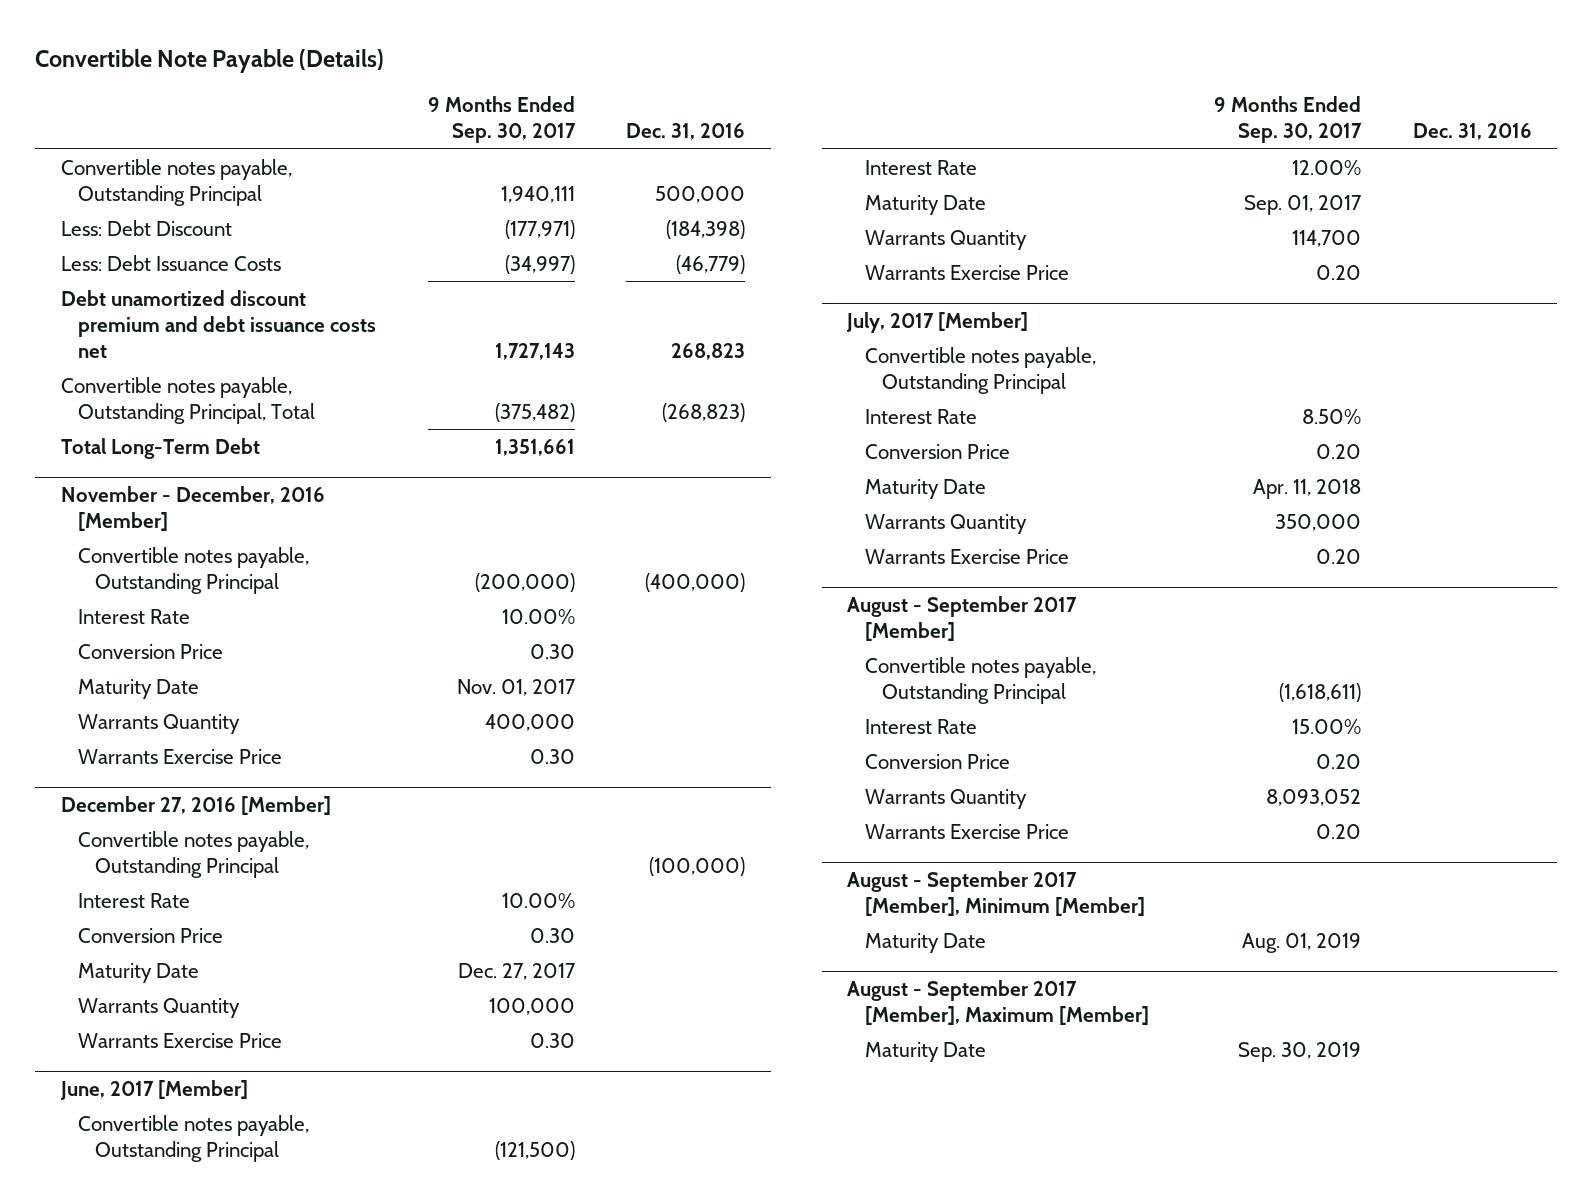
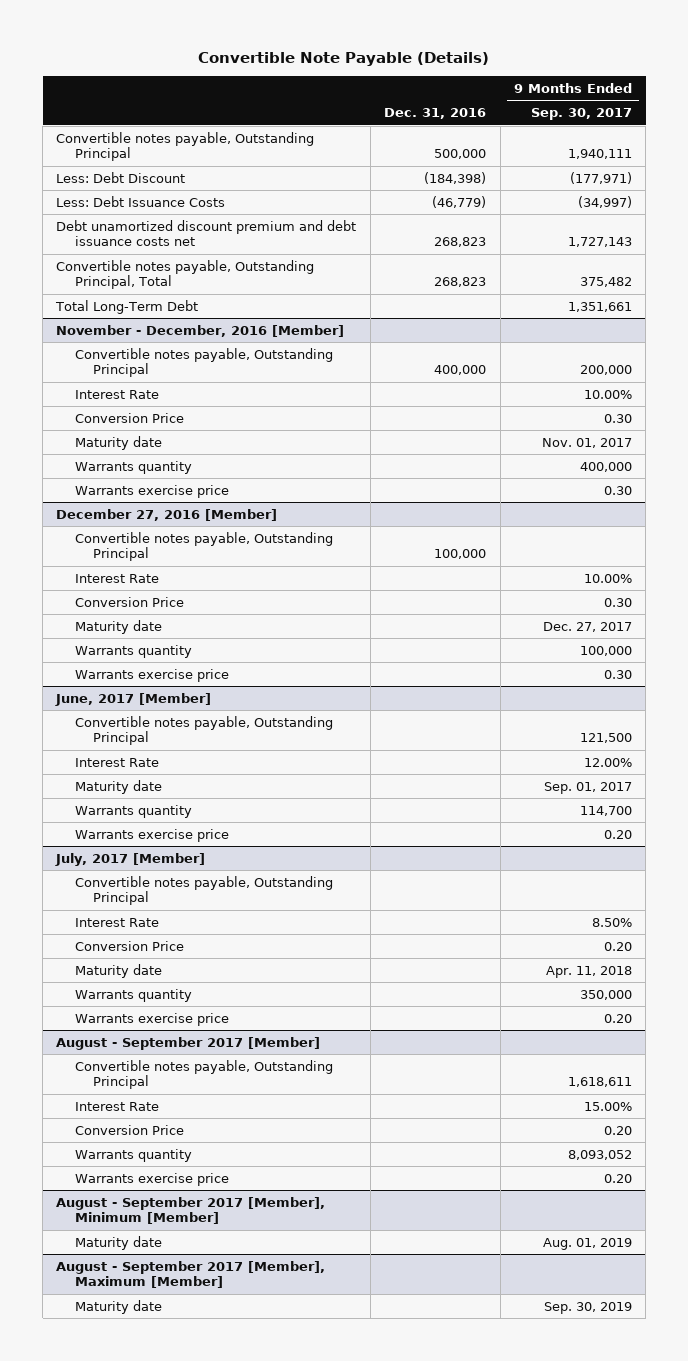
[494,402,575,422] (375,482) -> [579,277,632,288] 375,482
[662,402,746,422] (268,823) -> [434,277,487,288] 268,823
[474,572,575,592] (200,000) -> [579,365,632,376] 200,000
[645,572,746,592] (400,000) -> [434,365,487,376] 400,000
[78,678,200,699] Maturity Date -> [74,435,162,450] Maturity date
[78,713,241,734] Warrants Quantity -> [74,460,192,474] Warrants quantity
[78,748,283,764] Warrants Exercise Price -> [74,484,229,498] Warrants exercise price
[649,856,746,876] (100,000) -> [434,549,487,560] 100,000
[78,962,200,983] Maturity Date -> [74,619,162,634] Maturity date
[78,997,241,1018] Warrants Quantity -> [74,644,192,658] Warrants quantity
[78,1032,283,1048] Warrants Exercise Price -> [74,668,229,682] Warrants exercise price
[494,1140,575,1160] (121,500) -> [579,733,632,744] 121,500
[864,194,986,215] Maturity Date -> [74,779,162,794] Maturity date
[864,229,1027,250] Warrants Quantity -> [74,804,192,818] Warrants quantity
[864,264,1069,280] Warrants Exercise Price -> [74,828,229,842] Warrants exercise price
[864,478,986,499] Maturity Date -> [74,963,162,978] Maturity date
[864,513,1027,534] Warrants Quantity -> [74,988,192,1002] Warrants quantity
[864,548,1069,564] Warrants Exercise Price -> [74,1012,229,1026] Warrants exercise price
[1279,682,1362,702] (1,618,611) -> [567,1077,632,1088] 1,618,611
[864,788,1027,809] Warrants Quantity -> [74,1148,192,1162] Warrants quantity
[864,823,1069,839] Warrants Exercise Price -> [74,1172,229,1186] Warrants exercise price
[864,932,986,953] Maturity Date -> [74,1235,162,1250] Maturity date
[864,1041,986,1062] Maturity Date -> [74,1299,162,1314] Maturity date

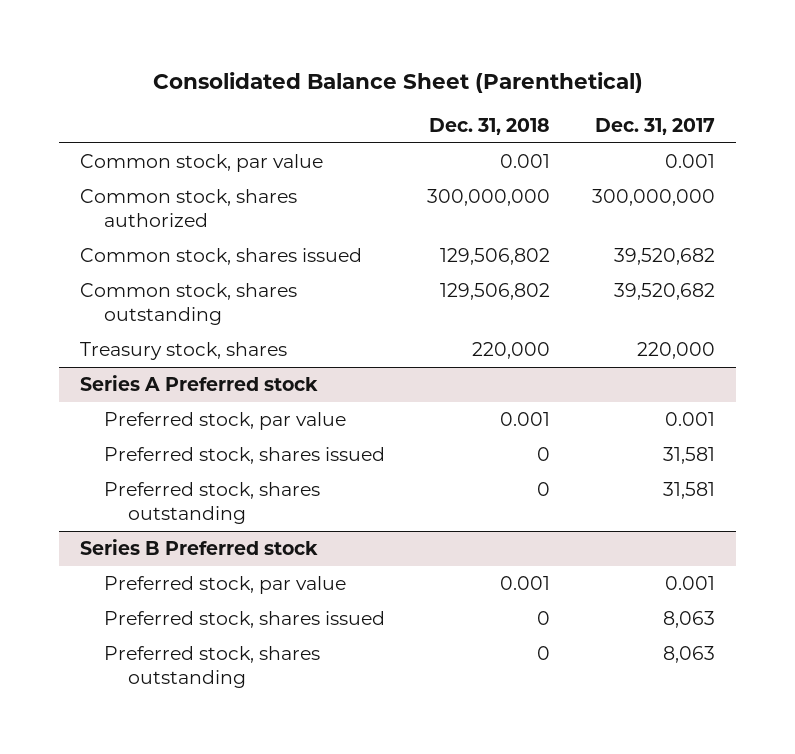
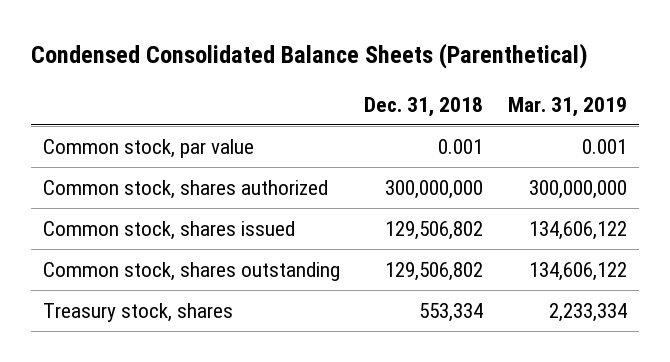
[152,71,643,93] Consolidated Balance Sheet (Parenthetical) -> [30,42,588,69] Condensed Consolidated Balance Sheets (Parenthetical)
[595,117,716,135] Dec. 31, 2017 -> none
none -> [507,96,627,117] Mar. 31, 2019
[80,375,319,392] Series A Preferred stock -> none
[104,412,347,431] Preferred stock, par value -> none
[104,447,386,465] Preferred stock, shares issued -> none
[104,482,321,525] Preferred stock, shares outstanding -> none
[80,539,319,556] Series B Preferred stock -> none
[104,576,347,595] Preferred stock, par value -> none
[104,611,386,629] Preferred stock, shares issued -> none
[104,646,321,689] Preferred stock, shares outstanding -> none
[472,342,551,360] 220,000 -> [419,302,484,322] 553,334

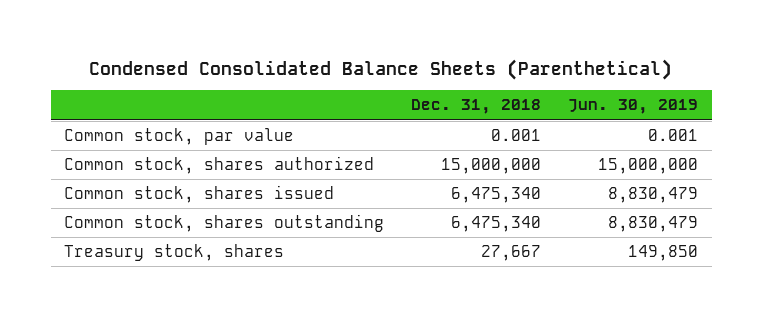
[507,96,627,117] Mar. 31, 2019 -> none
none -> [568,99,699,115] Jun. 30, 2019
[385,179,484,199] 300,000,000 -> [441,158,542,175] 15,000,000
[385,220,484,240] 129,506,802 -> [451,187,542,204] 6,475,340
[385,261,484,281] 129,506,802 -> [451,216,542,233] 6,475,340
[419,302,484,322] 553,334 -> [481,245,542,262] 27,667

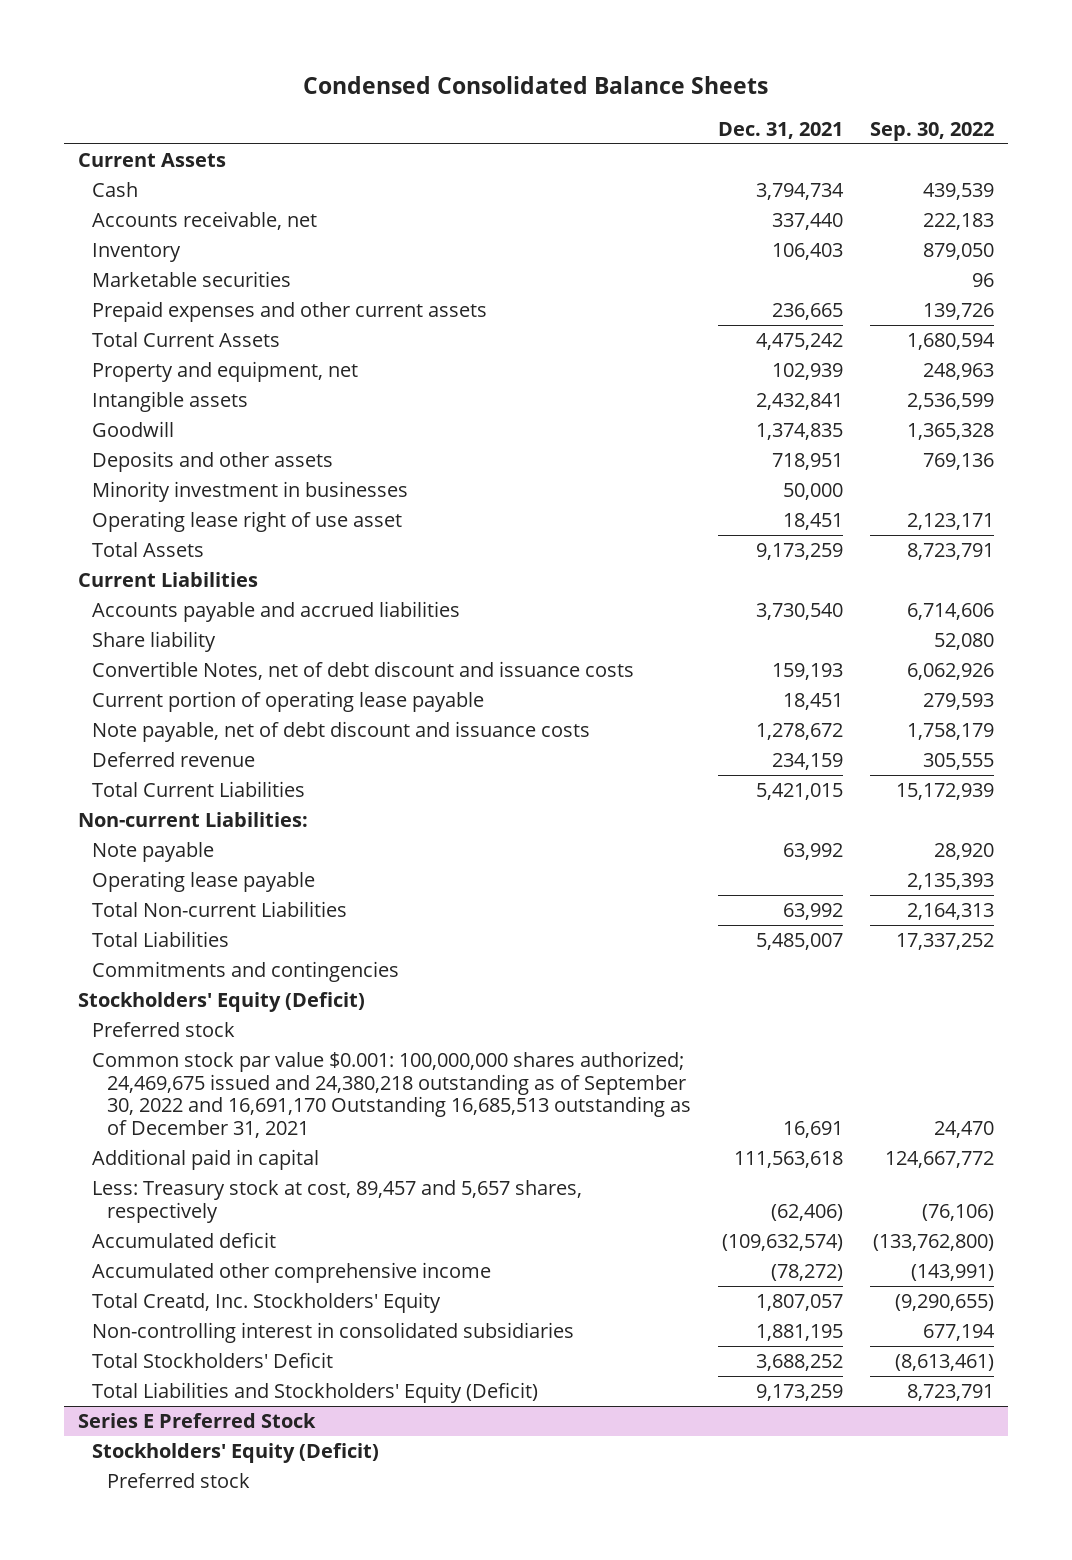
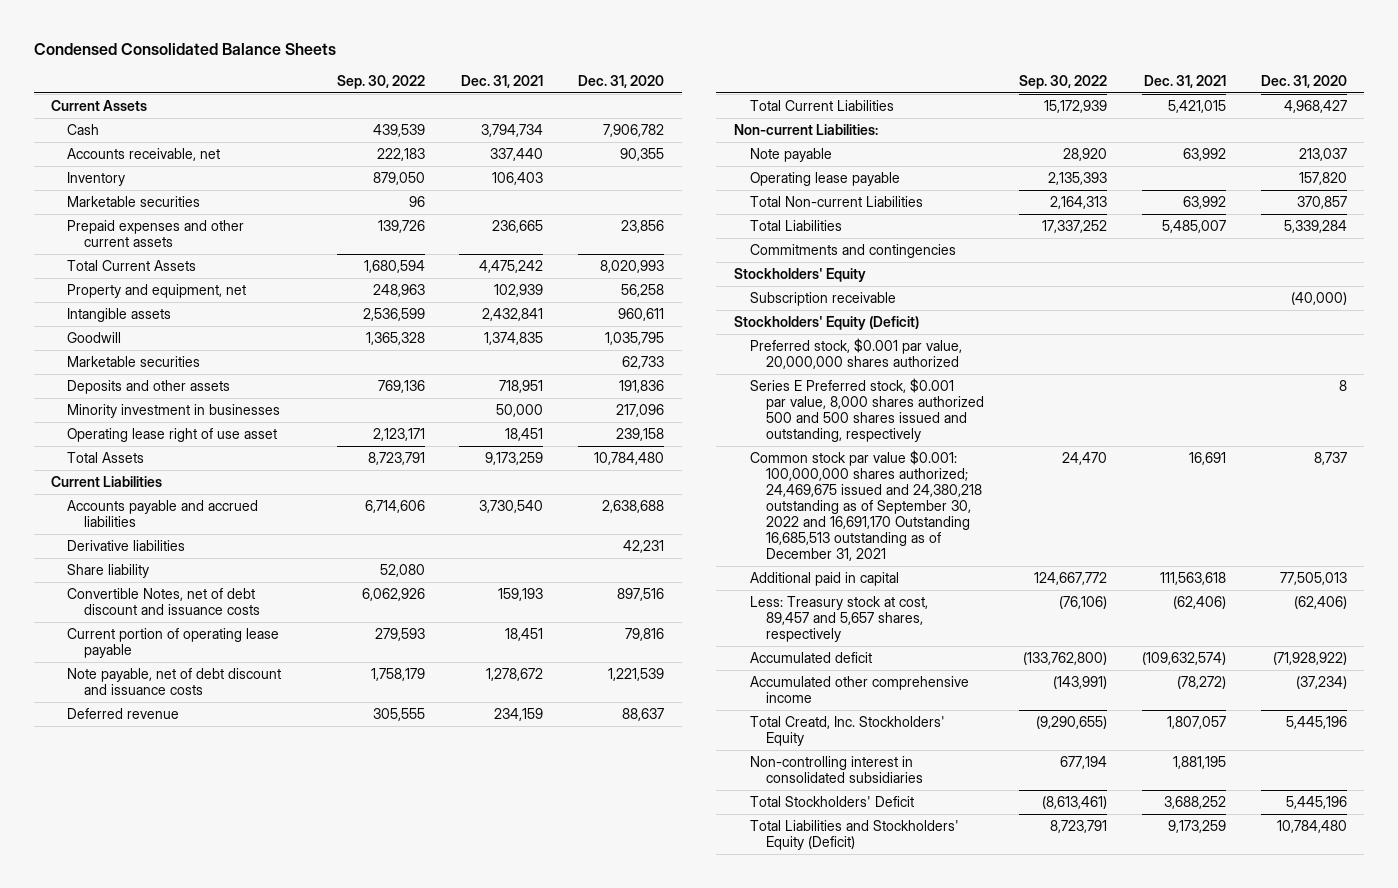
none -> [578,74,665,88] Dec. 31, 2020
none -> [67,355,201,367] Marketable securities
none -> [67,539,186,551] Derivative liabilities
none -> [733,267,866,282] Stockholders' Equity
none -> [749,291,896,306] Subscription receivable
[92,1022,236,1038] Preferred stock -> [749,337,962,369] Preferred stock, $0.001 par value, 20,000,000 shares authorized
none -> [749,377,985,442] Series E Preferred stock, $0.001 par value, 8,000 shares authorized 500 and 500 shares issued and outstanding, respectively
[77,1413,316,1429] Series E Preferred Stock -> none
[92,1443,380,1464] Stockholders' Equity (Deficit) -> none
[106,1473,250,1489] Preferred stock -> none

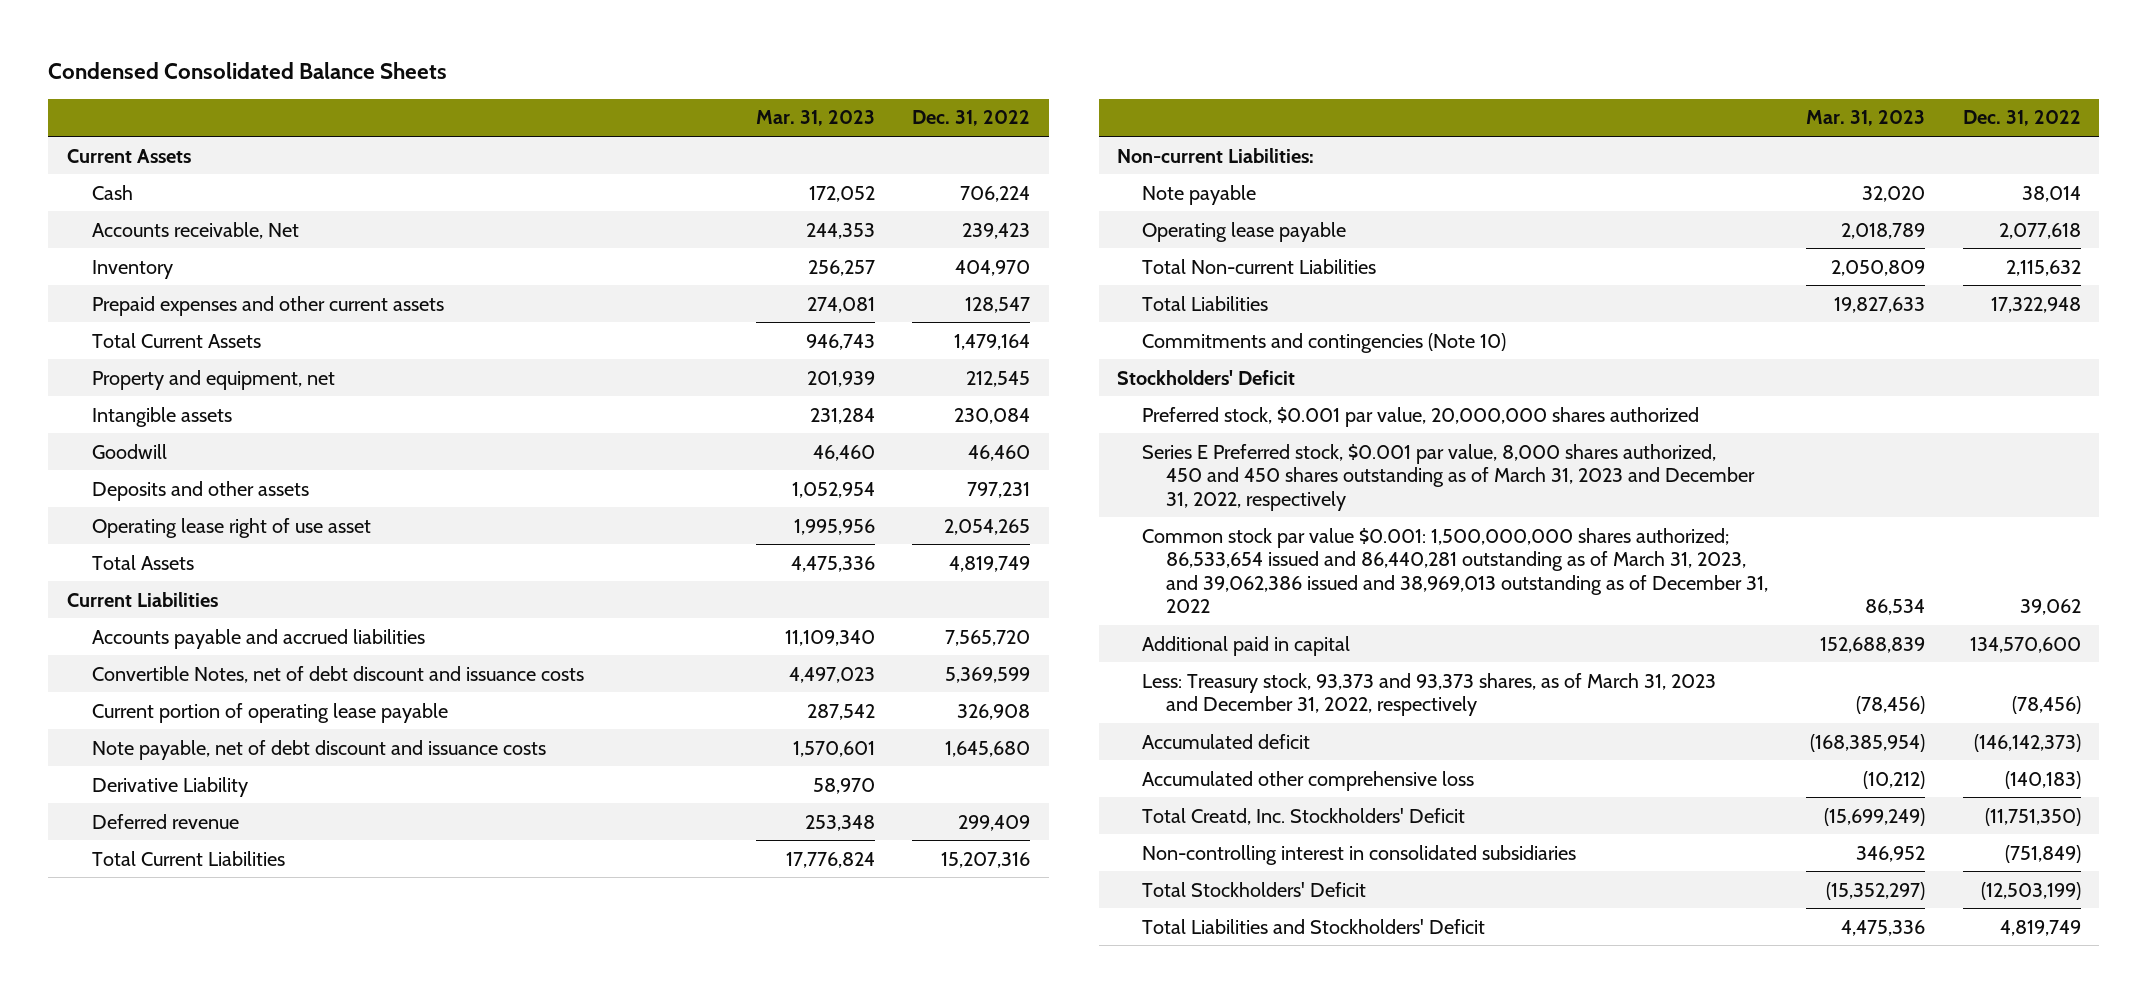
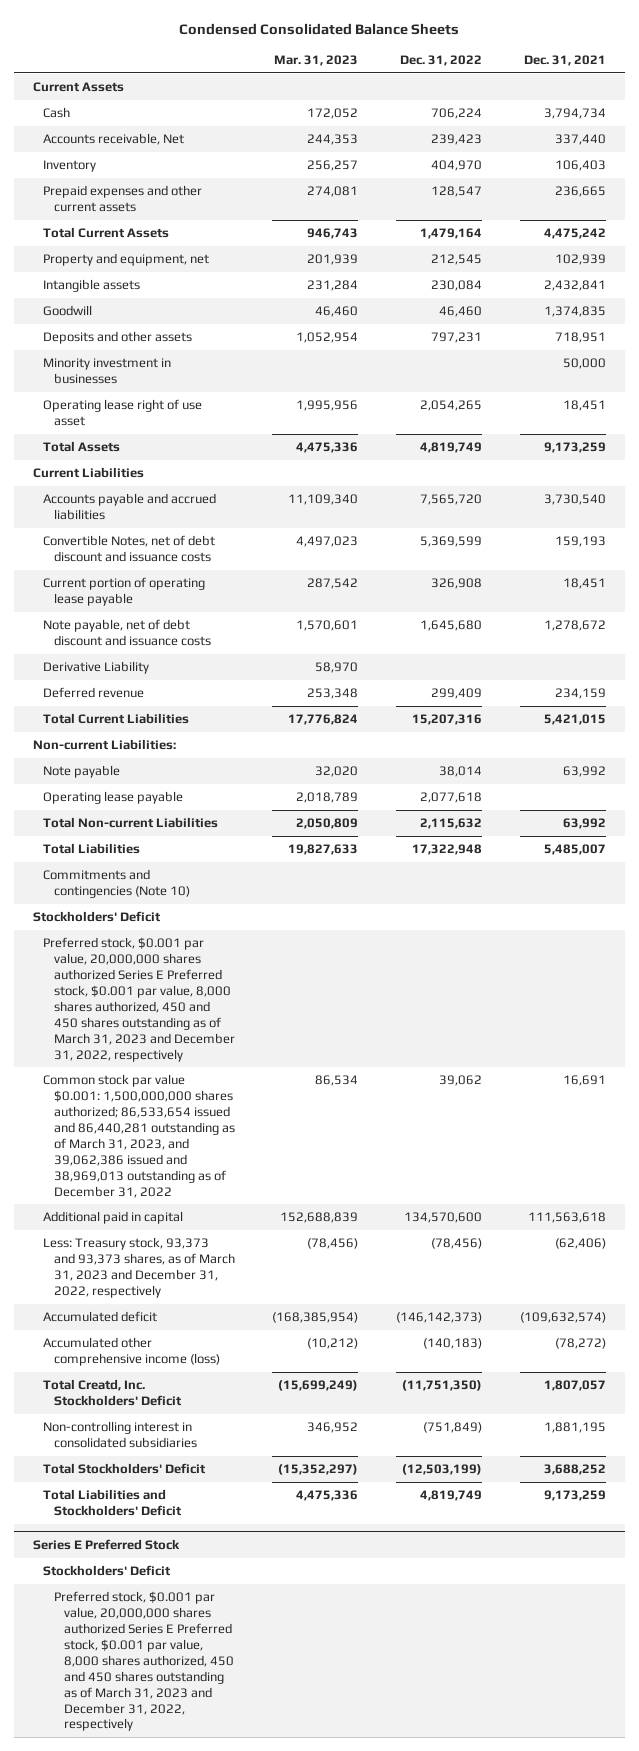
none -> [523,55,606,67] Dec. 31, 2021
none -> [43,358,172,385] Minority investment in businesses
[1141,443,1756,511] Series E Preferred stock, $0.001 par value, 8,000 shares authorized, 450 and 450 shares outstanding as of March 31, 2023 and December 31, 2022, respectively -> none
[1141,406,1699,427] Preferred stock, $0.001 par value, 20,000,000 shares authorized -> [43,937,235,1062] Preferred stock, $0.001 par value, 20,000,000 shares authorized Series E Preferred stock, $0.001 par value, 8,000 shares authorized, 450 and 450 shares outstanding as of March 31, 2023 and December 31, 2022, respectively
[1141,770,1474,791] Accumulated other comprehensive loss -> [43,1337,220,1367] Accumulated other comprehensive income (loss)
none -> [33,1539,181,1551] Series E Preferred Stock
none -> [43,1565,172,1577] Stockholders' Deficit
none -> [53,1591,234,1732] Preferred stock, $0.001 par value, 20,000,000 shares authorized Series E Preferred stock, $0.001 par value, 8,000 shares authorized, 450 and 450 shares outstanding as of March 31, 2023 and December 31, 2022, respectively

